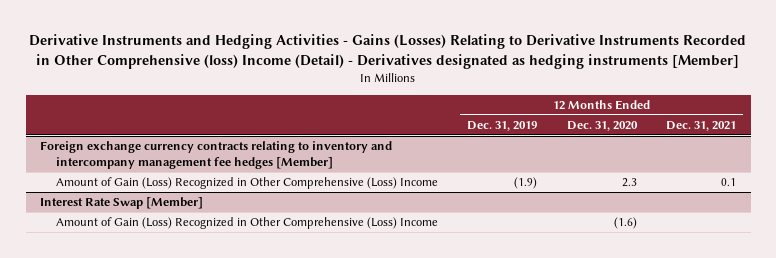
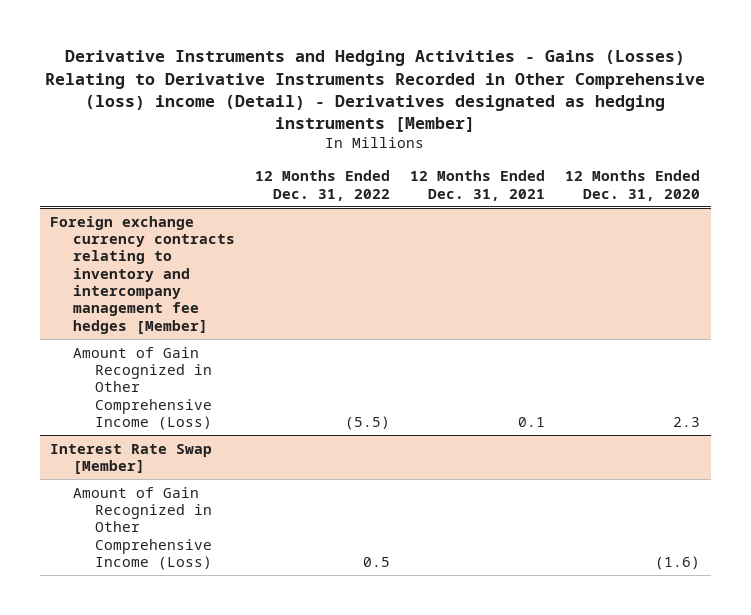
[29,34,747,69] Derivative Instruments and Hedging Activities - Gains (Losses) Relating to Derivative Instruments Recorded in Other Comprehensive (loss) Income (Detail) - Derivatives designated as hedging instruments [Member] -> [45,50,706,133] Derivative Instruments and Hedging Activities - Gains (Losses) Relating to Derivative Instruments Recorded in Other Comprehensive (loss) income (Detail) - Derivatives designated as hedging instruments [Member]
[467,121,538,132] Dec. 31, 2019 -> none
none -> [254,170,390,201] 12 Months Ended Dec. 31, 2022
[56,177,439,190] Amount of Gain (Loss) Recognized in Other Comprehensive (Loss) Income -> [72,346,213,430] Amount of Gain Recognized in Other Comprehensive Income (Loss)
[56,217,439,230] Amount of Gain (Loss) Recognized in Other Comprehensive (Loss) Income -> [72,486,213,570] Amount of Gain Recognized in Other Comprehensive Income (Loss)

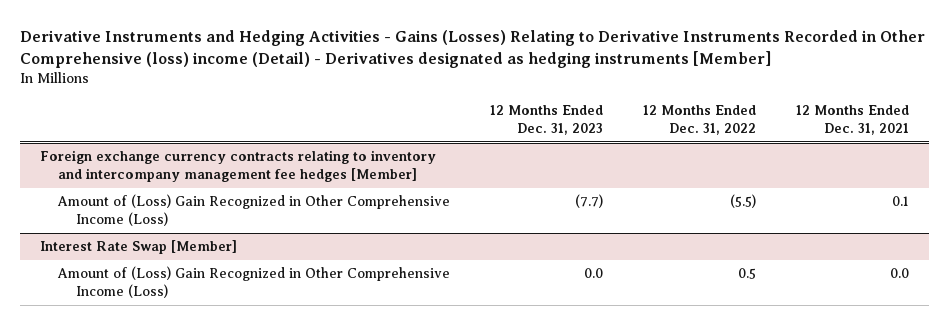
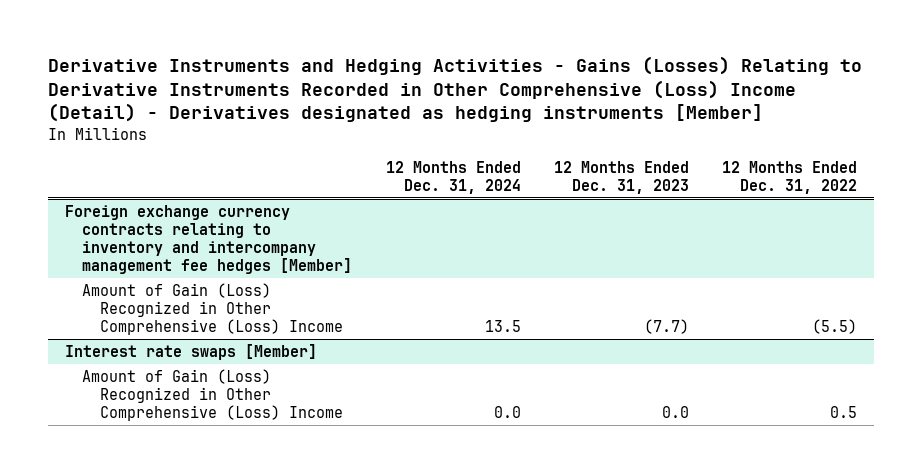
[20,30,926,68] Derivative Instruments and Hedging Activities - Gains (Losses) Relating to Derivative Instruments Recorded in Other Comprehensive (loss) income (Detail) - Derivatives designated as hedging instruments [Member] -> [48,55,863,123] Derivative Instruments and Hedging Activities - Gains (Losses) Relating to Derivative Instruments Recorded in Other Comprehensive (Loss) Income (Detail) - Derivatives designated as hedging instruments [Member]
[795,105,909,136] 12 Months Ended Dec. 31, 2021 -> none
none -> [385,160,521,194] 12 Months Ended Dec. 31, 2024
[57,194,451,227] Amount of (Loss) Gain Recognized in Other Comprehensive Income (Loss) -> [82,282,343,336] Amount of Gain (Loss) Recognized in Other Comprehensive (Loss) Income
[40,240,238,255] Interest Rate Swap [Member] -> [65,343,318,360] Interest rate swaps [Member]
[57,266,451,299] Amount of (Loss) Gain Recognized in Other Comprehensive Income (Loss) -> [82,368,343,422] Amount of Gain (Loss) Recognized in Other Comprehensive (Loss) Income

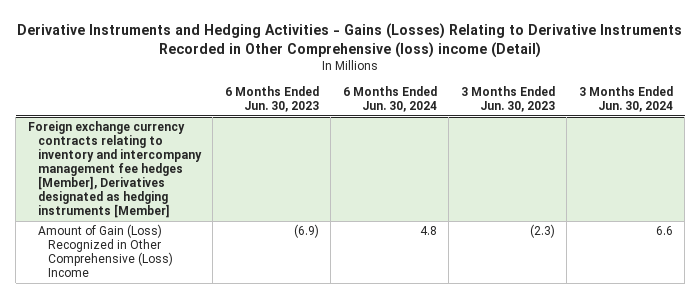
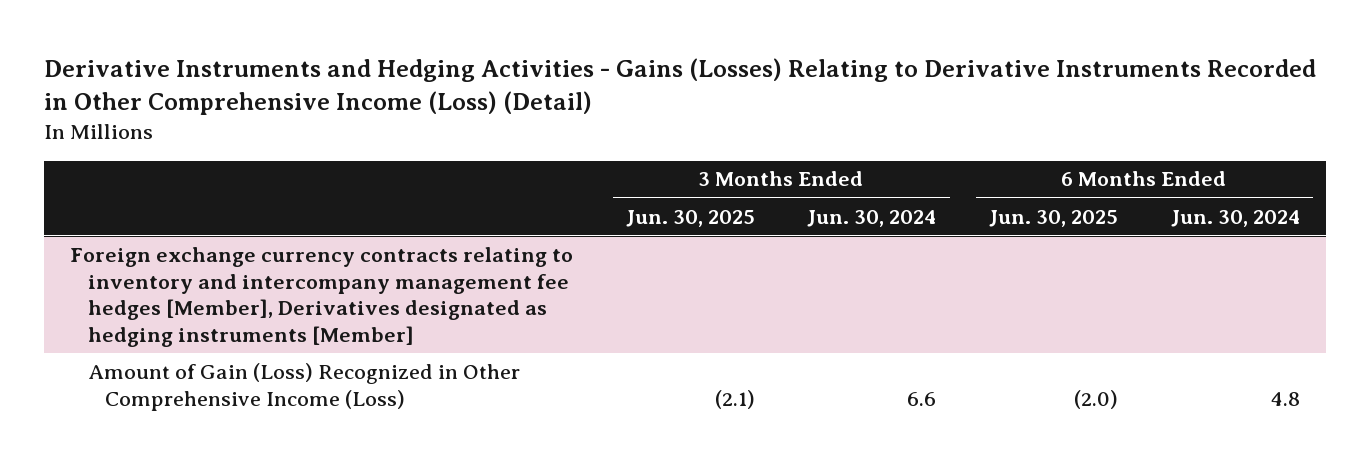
[17,22,683,58] Derivative Instruments and Hedging Activities - Gains (Losses) Relating to Derivative Instruments Recorded in Other Comprehensive (loss) income (Detail) -> [43,57,1316,116] Derivative Instruments and Hedging Activities - Gains (Losses) Relating to Derivative Instruments Recorded in Other Comprehensive Income (Loss) (Detail)
[224,86,319,113] 6 Months Ended Jun. 30, 2023 -> none
[460,86,555,113] 3 Months Ended Jun. 30, 2023 -> none
none -> [625,209,755,227] Jun. 30, 2025
none -> [989,209,1119,227] Jun. 30, 2025
[37,224,173,278] Amount of Gain (Loss) Recognized in Other Comprehensive (Loss) Income -> [87,362,520,411] Amount of Gain (Loss) Recognized in Other Comprehensive Income (Loss)

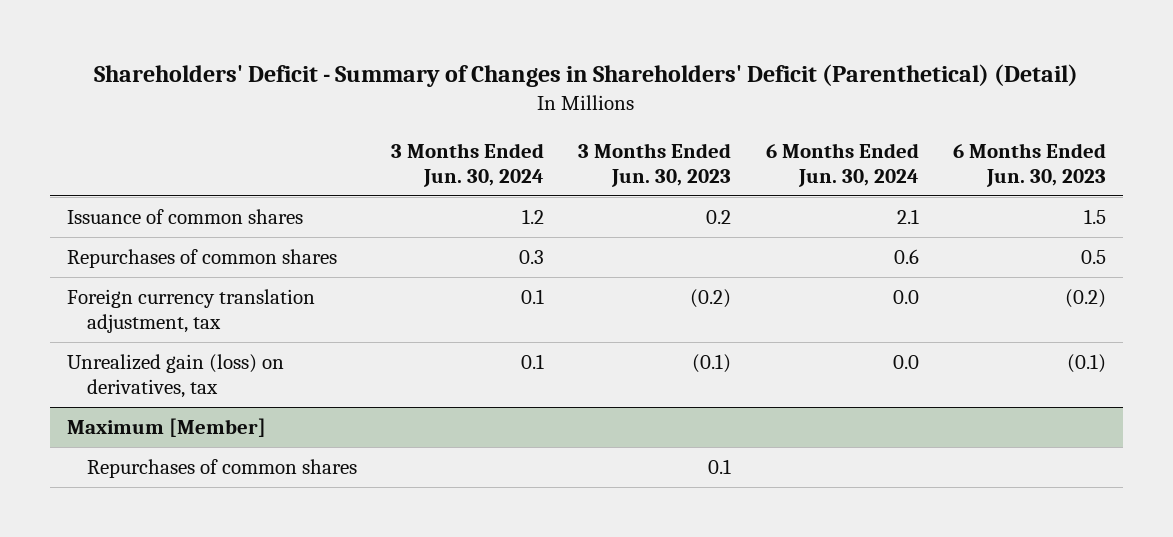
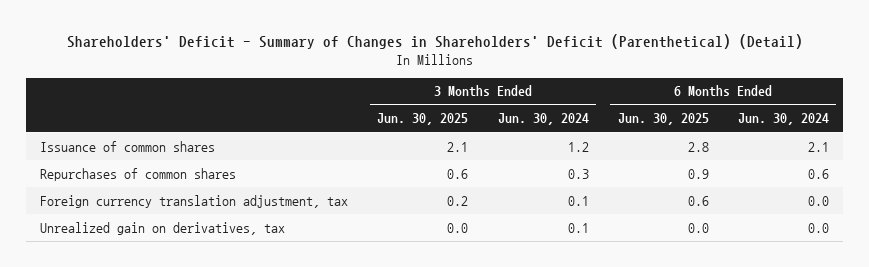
[578,142,732,188] 3 Months Ended Jun. 30, 2023 -> none
[952,142,1106,188] 6 Months Ended Jun. 30, 2023 -> none
none -> [377,113,469,126] Jun. 30, 2025
none -> [617,113,709,126] Jun. 30, 2025
[67,418,267,438] Maximum [Member] -> none
[86,459,357,479] Repurchases of common shares -> none
[67,354,285,399] Unrealized gain (loss) on derivatives, tax -> [40,221,286,235] Unrealized gain on derivatives, tax

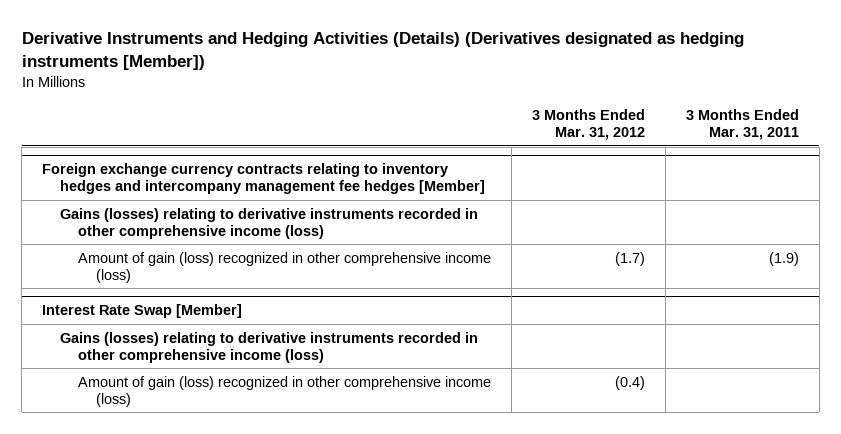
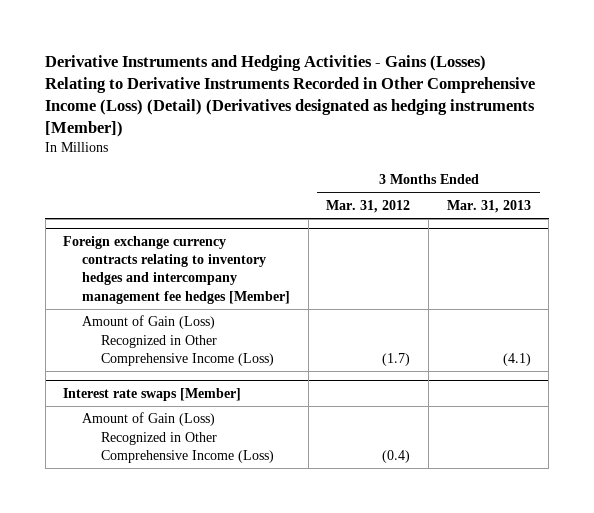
[21,32,744,71] Derivative Instruments and Hedging Activities (Details) (Derivatives designated as hedging instruments [Member]) -> [45,55,536,138] Derivative Instruments and Hedging Activities - Gains (Losses) Relating to Derivative Instruments Recorded in Other Comprehensive Income (Loss) (Detail) (Derivatives designated as hedging instruments [Member])
[685,109,799,141] 3 Months Ended Mar. 31, 2011 -> none
none -> [446,199,531,213] Mar. 31, 2013
[60,207,479,239] Gains (losses) relating to derivative instruments recorded in other comprehensive income (loss) -> none
[60,331,479,363] Gains (losses) relating to derivative instruments recorded in other comprehensive income (loss) -> none
[77,251,491,283] Amount of gain (loss) recognized in other comprehensive income (loss) -> [82,315,274,367] Amount of Gain (Loss) Recognized in Other Comprehensive Income (Loss)
[42,304,243,319] Interest Rate Swap [Member] -> [63,387,242,401] Interest rate swaps [Member]
[77,375,491,407] Amount of gain (loss) recognized in other comprehensive income (loss) -> [82,412,274,464] Amount of Gain (Loss) Recognized in Other Comprehensive Income (Loss)

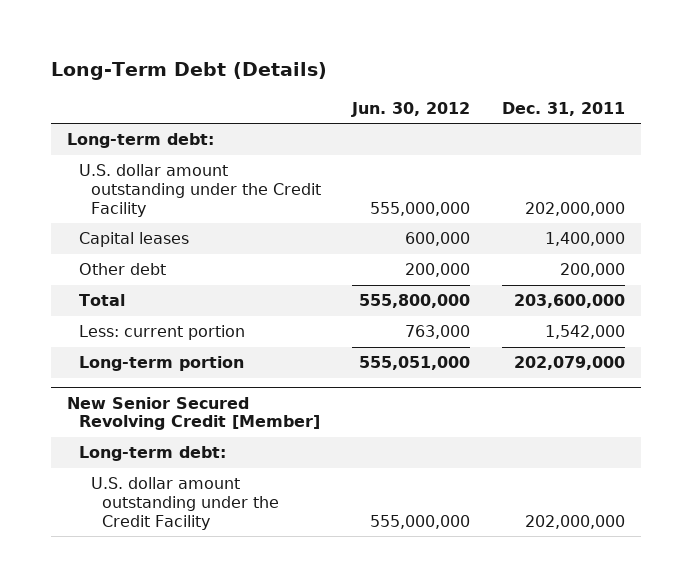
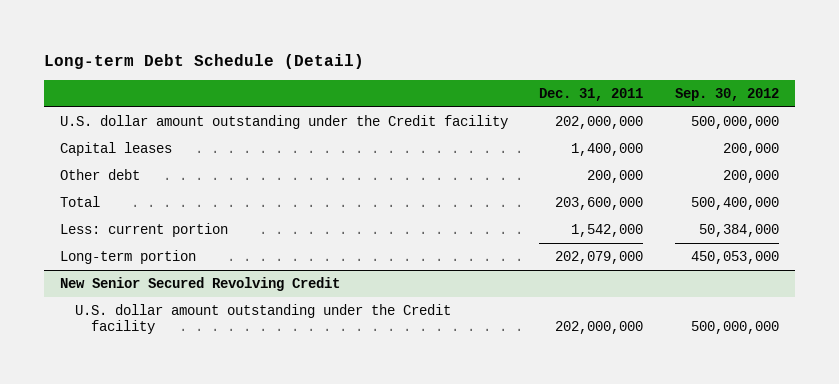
[51,62,328,81] Long-Term Debt (Details) -> [43,53,364,69] Long-term Debt Schedule (Detail)
[351,101,471,117] Jun. 30, 2012 -> none
none -> [674,87,779,101] Sep. 30, 2012
[67,133,215,149] Long-term debt: -> none
[78,164,321,217] U.S. dollar amount outstanding under the Credit Facility -> [59,115,508,130] U.S. dollar amount outstanding under the Credit facility
[78,446,226,462] Long-term debt: -> none
[67,396,320,431] New Senior Secured Revolving Credit [Member] -> [59,277,340,292] New Senior Secured Revolving Credit
[90,477,280,530] U.S. dollar amount outstanding under the Credit Facility -> [75,304,452,335] U.S. dollar amount outstanding under the Credit facility

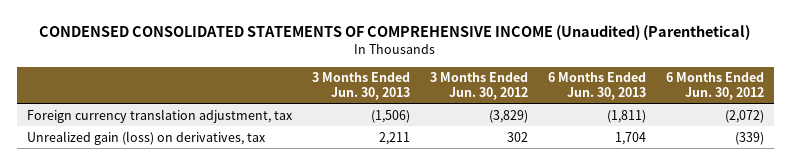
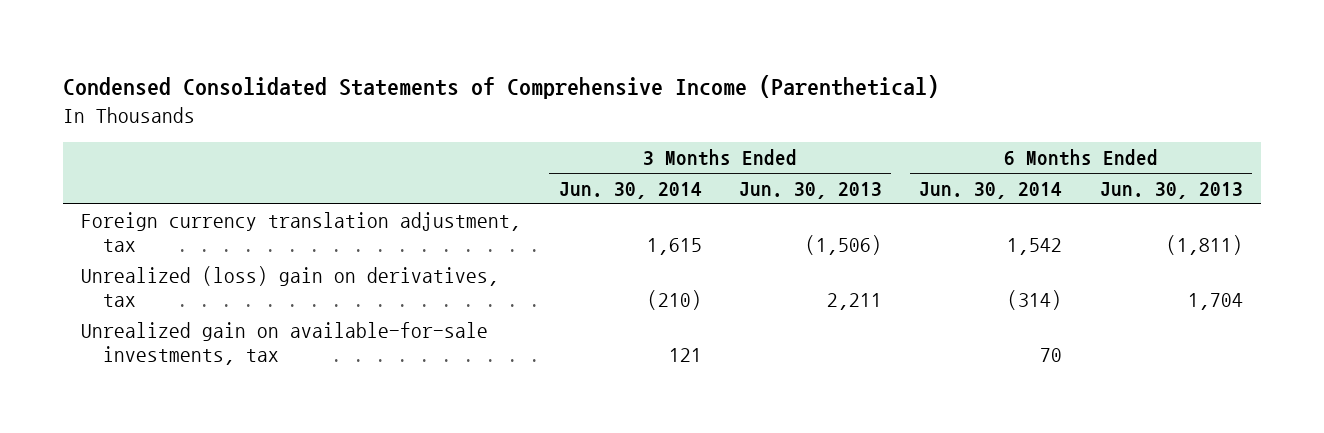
[39,24,751,40] CONDENSED CONSOLIDATED STATEMENTS OF COMPREHENSIVE INCOME (Unaudited) (Parenthetical) -> [62,75,939,100] Condensed Consolidated Statements of Comprehensive Income (Parenthetical)
[429,72,528,101] 3 Months Ended Jun. 30, 2012 -> none
[665,72,764,101] 6 Months Ended Jun. 30, 2012 -> none
none -> [558,181,702,199] Jun. 30, 2014
none -> [919,181,1063,199] Jun. 30, 2014
[27,130,267,145] Unrealized gain (loss) on derivatives, tax -> [81,265,500,308] Unrealized (loss) gain on derivatives, tax
none -> [81,321,489,366] Unrealized gain on available-for-sale investments, tax

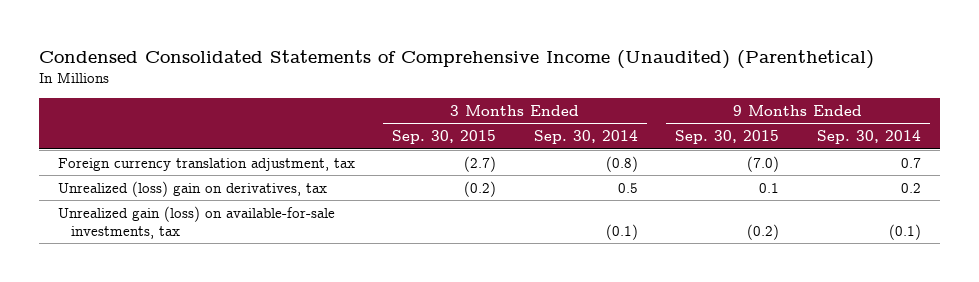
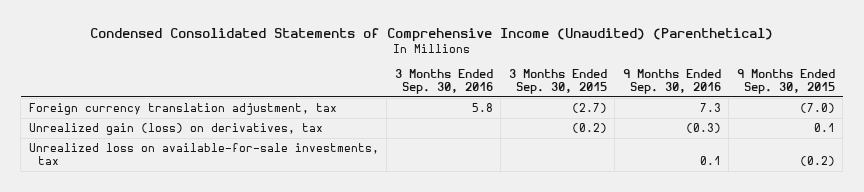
[533,130,638,145] Sep. 30, 2014 -> none
[816,130,921,145] Sep. 30, 2014 -> none
none -> [394,68,493,94] 3 Months Ended Sep. 30, 2016
none -> [622,68,721,94] 9 Months Ended Sep. 30, 2016
[57,180,327,197] Unrealized (loss) gain on derivatives, tax -> [28,123,323,136] Unrealized gain (loss) on derivatives, tax
[57,205,335,239] Unrealized gain (loss) on available-for-sale investments, tax -> [28,143,379,166] Unrealized loss on available-for-sale investments, tax

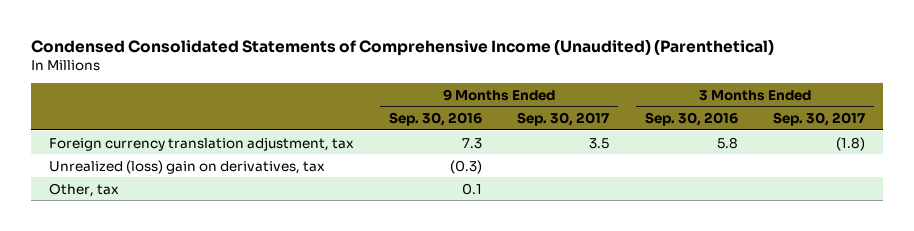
[508,68,607,94] 3 Months Ended Sep. 30, 2015 -> none
[736,68,835,94] 9 Months Ended Sep. 30, 2015 -> none
none -> [517,112,610,127] Sep. 30, 2017
none -> [773,112,866,127] Sep. 30, 2017
[28,143,379,166] Unrealized loss on available-for-sale investments, tax -> none
[28,123,323,136] Unrealized gain (loss) on derivatives, tax -> [48,159,325,174] Unrealized (loss) gain on derivatives, tax
none -> [48,182,119,197] Other, tax

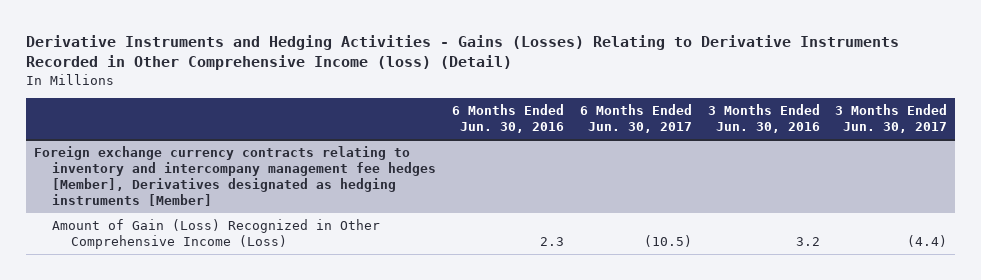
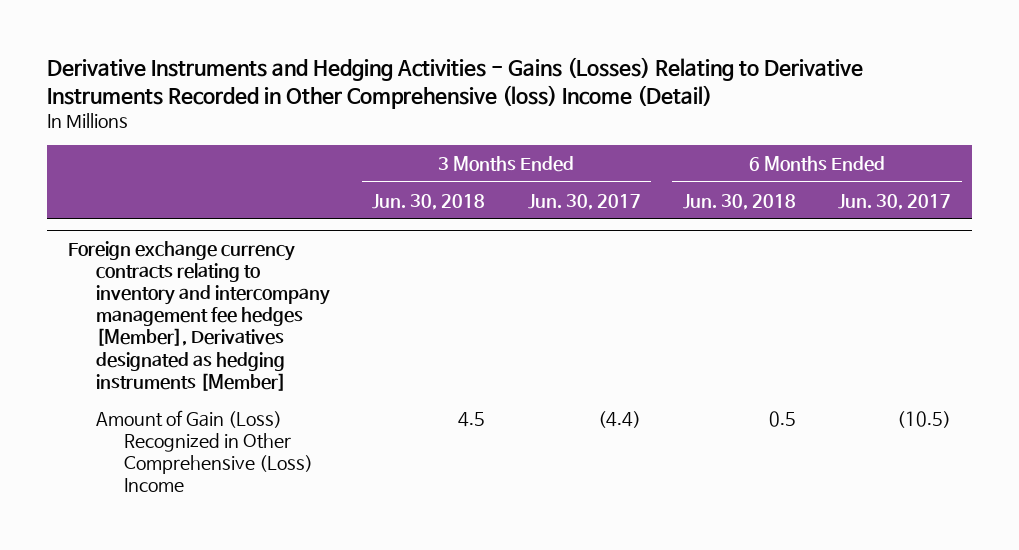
[26,34,900,71] Derivative Instruments and Hedging Activities - Gains (Losses) Relating to Derivative Instruments Recorded in Other Comprehensive Income (loss) (Detail) -> [46,56,863,110] Derivative Instruments and Hedging Activities - Gains (Losses) Relating to Derivative Instruments Recorded in Other Comprehensive (loss) Income (Detail)
[452,104,565,134] 6 Months Ended Jun. 30, 2016 -> none
[707,104,820,134] 3 Months Ended Jun. 30, 2016 -> none
none -> [372,193,486,210] Jun. 30, 2018
none -> [682,193,796,210] Jun. 30, 2018
[52,219,381,250] Amount of Gain (Loss) Recognized in Other Comprehensive Income (Loss) -> [95,409,313,493] Amount of Gain (Loss) Recognized in Other Comprehensive (Loss) Income

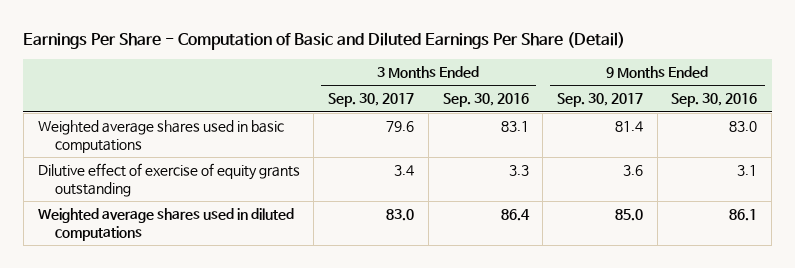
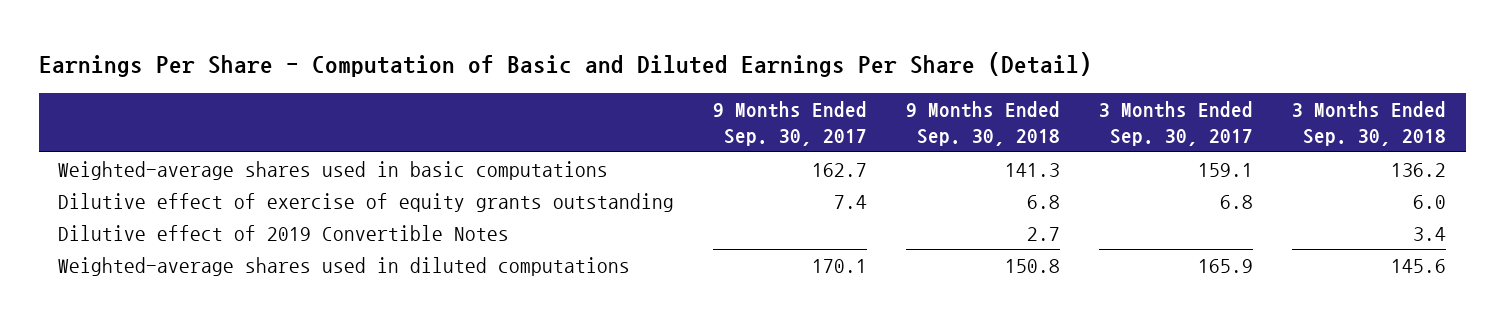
[442,93,529,108] Sep. 30, 2016 -> none
[671,93,758,108] Sep. 30, 2016 -> none
none -> [906,100,1061,147] 9 Months Ended Sep. 30, 2018
none -> [1292,100,1447,147] 3 Months Ended Sep. 30, 2018
[37,120,284,153] Weighted average shares used in basic computations -> [58,161,609,181] Weighted-average shares used in basic computations
[386,121,415,133] 79.6 -> [1198,163,1254,178] 159.1
[615,121,644,133] 81.4 -> [812,163,868,178] 162.7
[394,165,415,177] 3.4 -> [1220,195,1254,210] 6.8
[623,165,644,177] 3.6 -> [834,195,868,210] 7.4
none -> [58,225,510,242] Dilutive effect of 2019 Convertible Notes
[37,208,294,241] Weighted average shares used in diluted computations -> [58,257,631,277] Weighted-average shares used in diluted computations
[386,209,415,222] 83.0 -> [1198,259,1254,274] 165.9
[615,209,644,222] 85.0 -> [812,259,868,274] 170.1

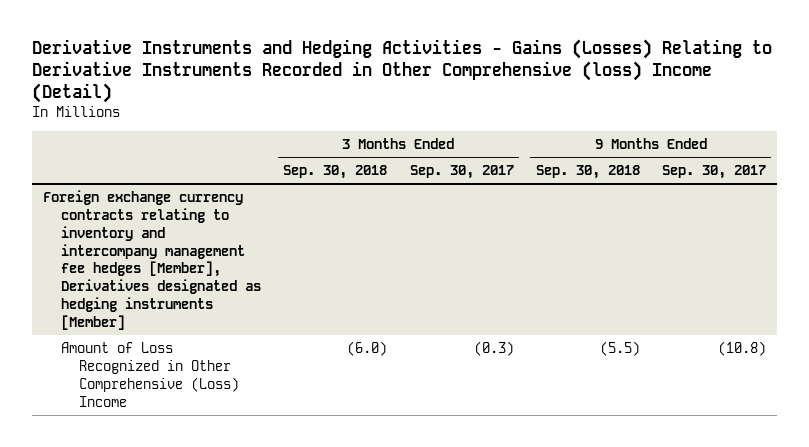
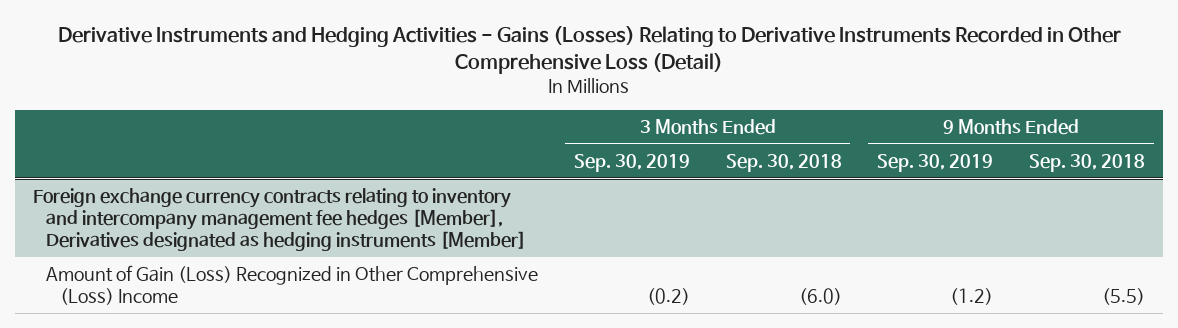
[31,38,772,103] Derivative Instruments and Hedging Activities - Gains (Losses) Relating to Derivative Instruments Recorded in Other Comprehensive (loss) Income (Detail) -> [57,25,1121,74] Derivative Instruments and Hedging Activities - Gains (Losses) Relating to Derivative Instruments Recorded in Other Comprehensive Loss (Detail)
[409,165,514,180] Sep. 30, 2017 -> none
[661,165,766,180] Sep. 30, 2017 -> none
none -> [573,154,690,173] Sep. 30, 2019
none -> [877,154,994,173] Sep. 30, 2019
[61,342,240,407] Amount of Loss Recognized in Other Comprehensive (Loss) Income -> [46,265,539,306] Amount of Gain (Loss) Recognized in Other Comprehensive (Loss) Income

